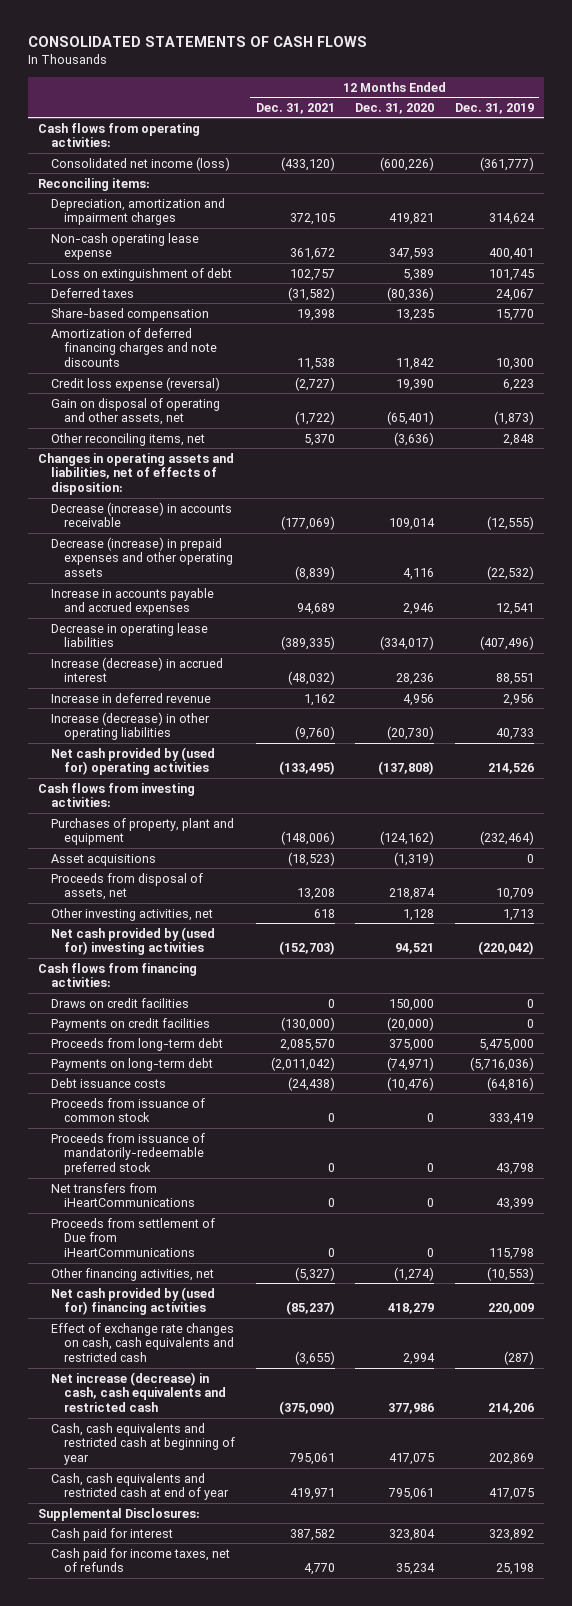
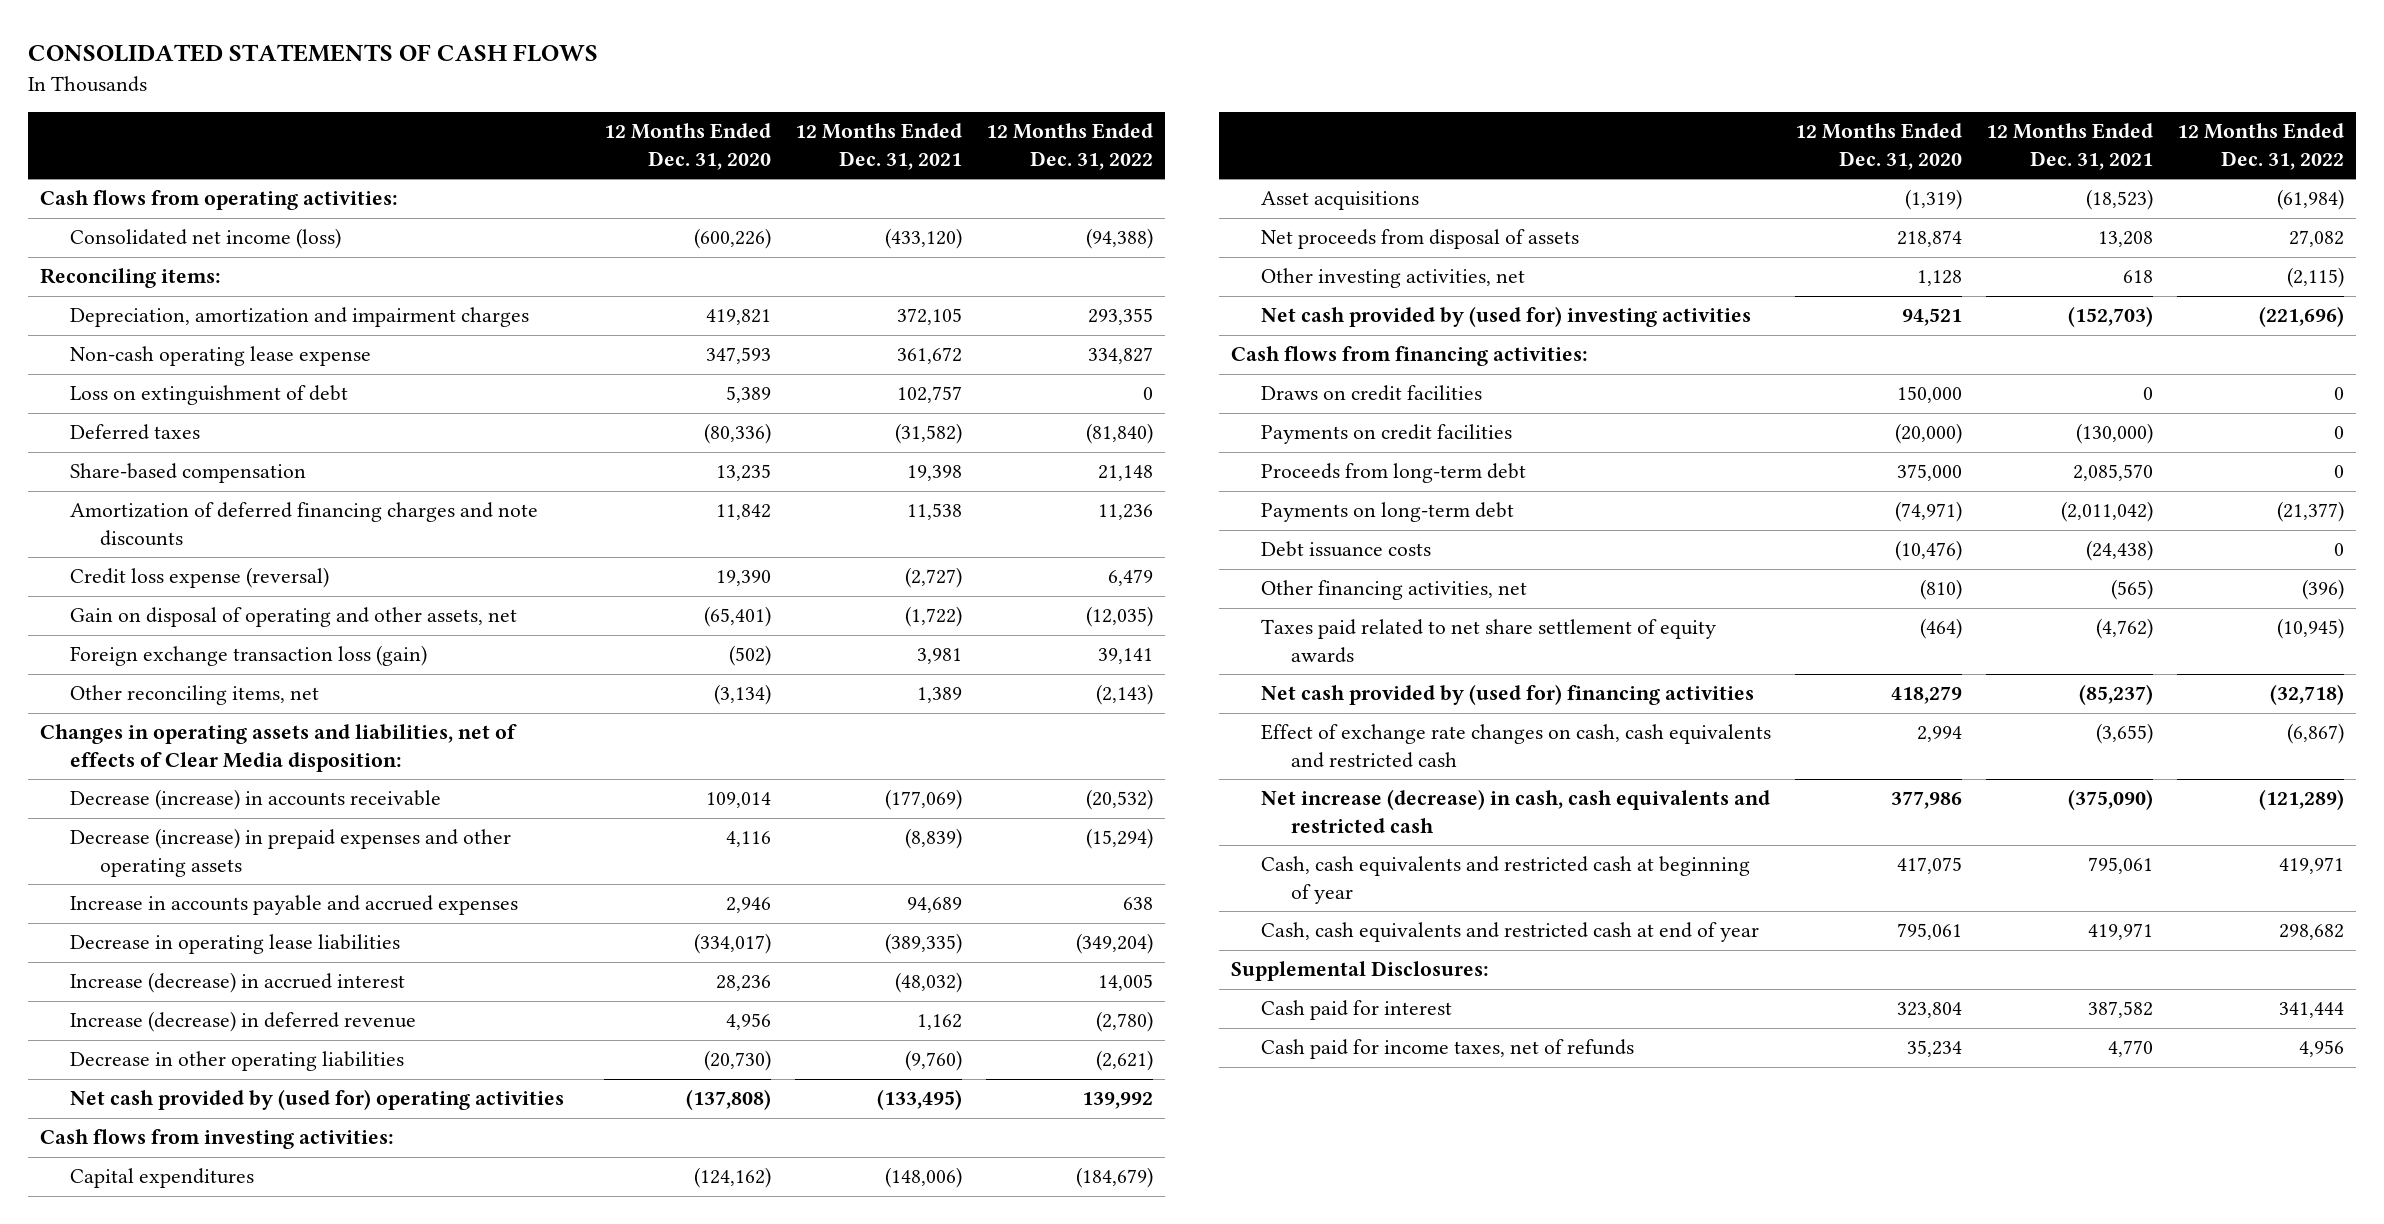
[454,102,534,114] Dec. 31, 2019 -> none
none -> [986,123,1154,171] 12 Months Ended Dec. 31, 2022
none -> [69,645,427,667] Foreign exchange transaction loss (gain)
[303,433,335,446] 5,370 -> [917,687,963,704] 1,389
[394,431,435,446] (3,636) -> [713,684,771,706] (3,134)
[37,452,234,495] Changes in operating assets and liabilities, net of effects of disposition: -> [40,724,518,773] Changes in operating assets and liabilities, net of effects of Clear Media disposition:
[50,692,211,703] Increase in deferred revenue -> [69,1011,416,1033] Increase (decrease) in deferred revenue
[50,711,210,741] Increase (decrease) in other operating liabilities -> [69,1051,404,1072] Decrease in other operating liabilities
[50,817,234,846] Purchases of property, plant and equipment -> [69,1168,254,1189] Capital expenditures
[50,872,203,901] Proceeds from disposal of assets, net -> [1260,229,1579,250] Net proceeds from disposal of assets
[50,1097,205,1123] Proceeds from issuance of common stock -> none
[50,1132,205,1175] Proceeds from issuance of mandatorily-redeemable preferred stock -> none
[50,1182,195,1208] Net transfers from iHeartCommunications -> none
[50,1217,215,1257] Proceeds from settlement of Due from iHeartCommunications -> none
[294,1266,335,1281] (5,327) -> [2111,579,2154,601] (565)
[394,1266,435,1281] (1,274) -> [1919,579,1962,601] (810)
none -> [1260,619,1716,664] Taxes paid related to net share settlement of equity awards

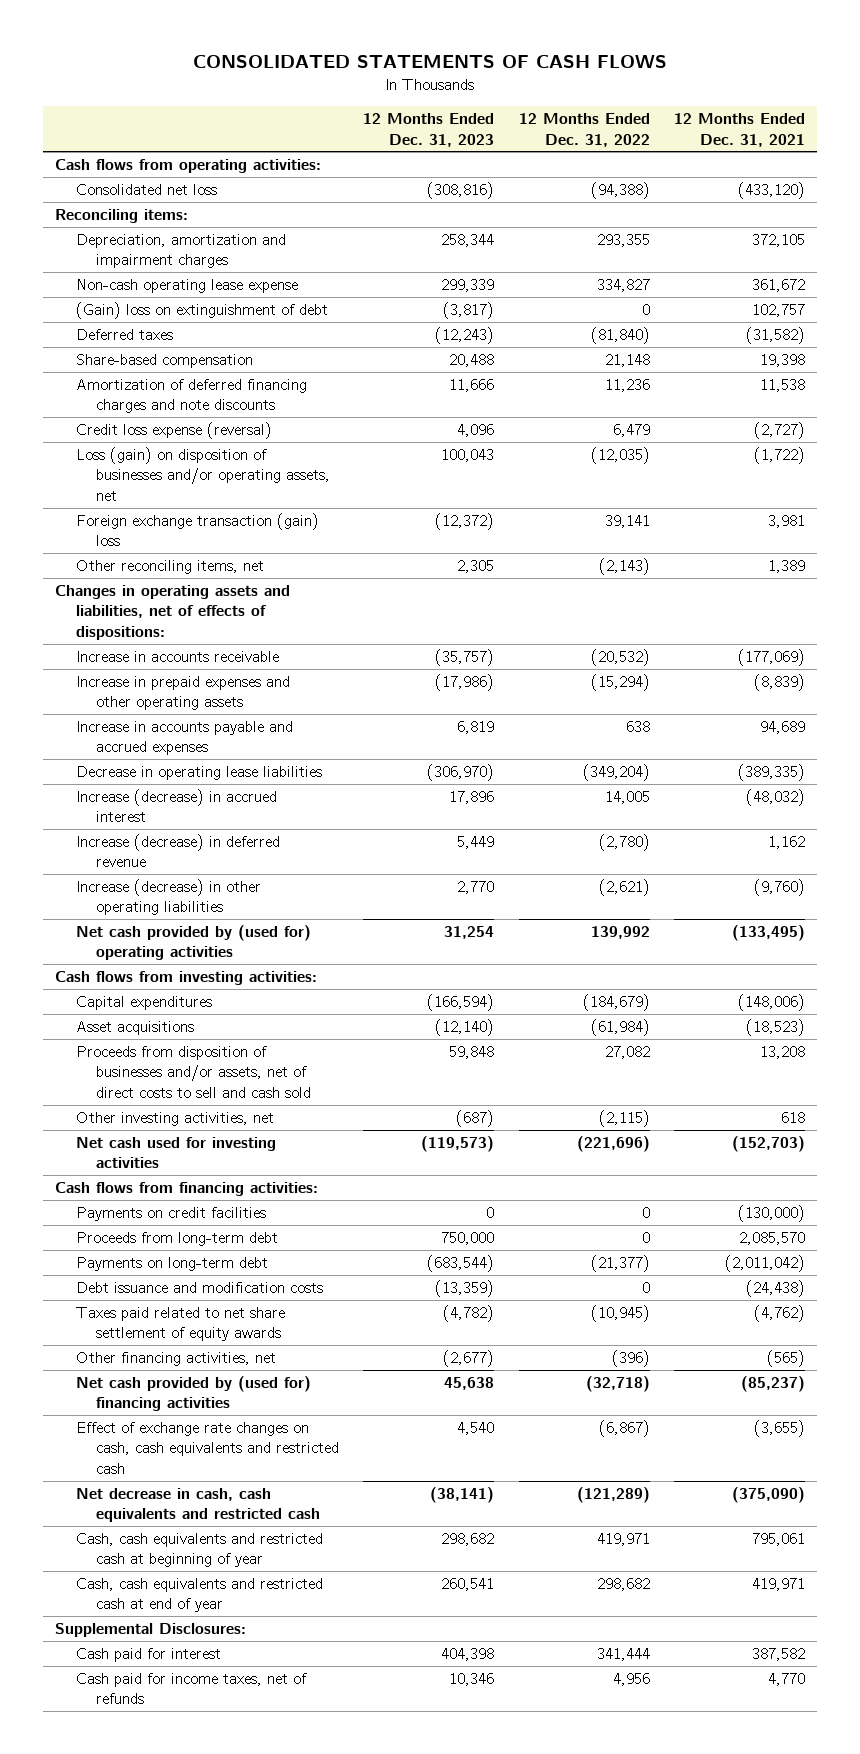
[603,123,771,171] 12 Months Ended Dec. 31, 2020 -> none
none -> [363,113,495,147] 12 Months Ended Dec. 31, 2023
[69,228,341,250] Consolidated net income (loss) -> [75,183,217,195] Consolidated net loss
[69,385,348,406] Loss on extinguishment of debt -> [75,301,328,319] (Gain) loss on extinguishment of debt
[69,607,517,628] Gain on disposal of operating and other assets, net -> [75,446,330,501] Loss (gain) on disposition of businesses and/or operating assets, net
[69,645,427,667] Foreign exchange transaction loss (gain) -> [75,512,319,547] Foreign exchange transaction (gain) loss
[40,724,518,773] Changes in operating assets and liabilities, net of effects of Clear Media disposition: -> [55,584,291,640] Changes in operating assets and liabilities, net of effects of dispositions:
[69,789,441,811] Decrease (increase) in accounts receivable -> [75,650,279,662] Increase in accounts receivable
[69,828,511,878] Decrease (increase) in prepaid expenses and other operating assets -> [75,675,290,711] Increase in prepaid expenses and other operating assets
[69,1051,404,1072] Decrease in other operating liabilities -> [75,878,261,916] Increase (decrease) in other operating liabilities
[1260,229,1579,250] Net proceeds from disposal of assets -> [75,1045,311,1098] Proceeds from disposition of businesses and/or assets, net of direct costs to sell and cash sold
[1260,306,1751,328] Net cash provided by (used for) investing activities -> [75,1136,276,1169] Net cash used for investing activities
[1260,385,1482,402] Draws on credit facilities -> none
[1260,541,1431,558] Debt issuance costs -> [75,1281,323,1293] Debt issuance and modification costs
[1260,580,1527,601] Other financing activities, net -> [75,1351,276,1366] Other financing activities, net
[1260,789,1770,834] Net increase (decrease) in cash, cash equivalents and restricted cash -> [75,1487,320,1523] Net decrease in cash, cash equivalents and restricted cash

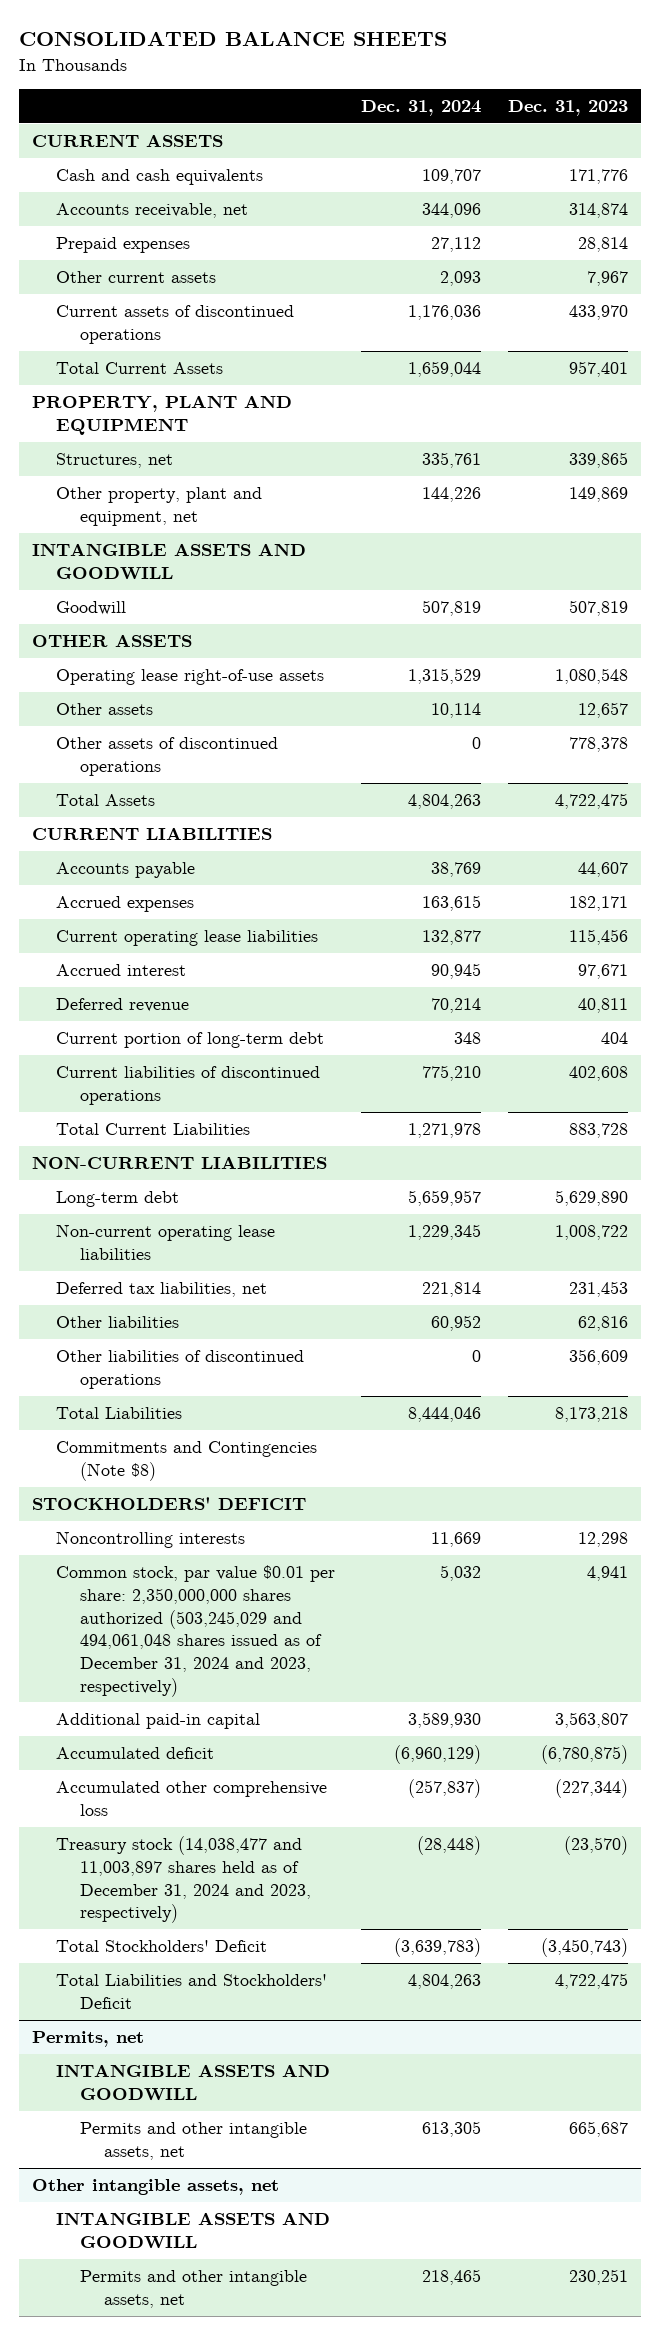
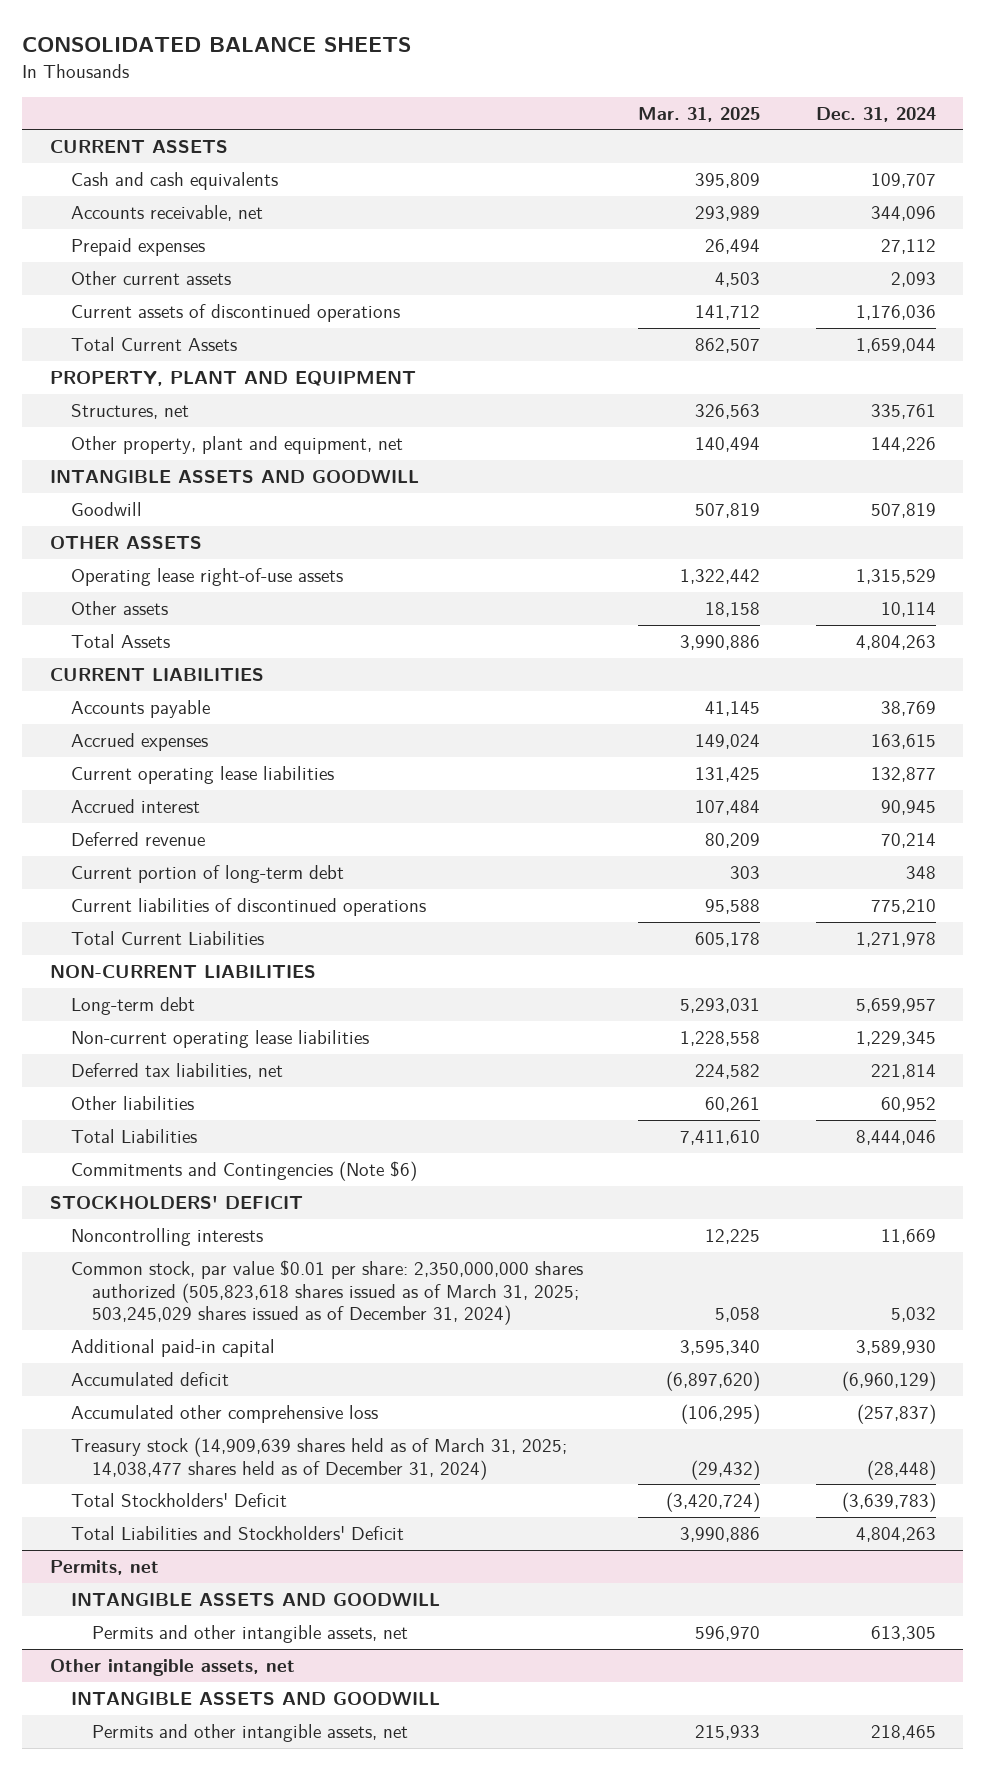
[508,99,629,116] Dec. 31, 2023 -> none
none -> [638,106,761,122] Mar. 31, 2025
[55,737,278,776] Other assets of discontinued operations -> none
[55,1350,304,1389] Other liabilities of discontinued operations -> none
[55,1441,317,1481] Commitments and Contingencies (Note $8) -> [71,1161,418,1182] Commitments and Contingencies (Note $6)
[55,1565,335,1697] Common stock, par value $0.01 per share: 2,350,000,000 shares authorized (503,245,029 and 494,061,048 shares issued as of December 31, 2024 and 2023, respectively) -> [71,1260,584,1326] Common stock, par value $0.01 per share: 2,350,000,000 shares authorized (505,823,618 shares issued as of March 31, 2025; 503,245,029 shares issued as of December 31, 2024)
[55,1836,311,1924] Treasury stock (14,038,477 and 11,003,897 shares held as of December 31, 2024 and 2023, respectively) -> [71,1437,568,1480] Treasury stock (14,909,639 shares held as of March 31, 2025; 14,038,477 shares held as of December 31, 2024)

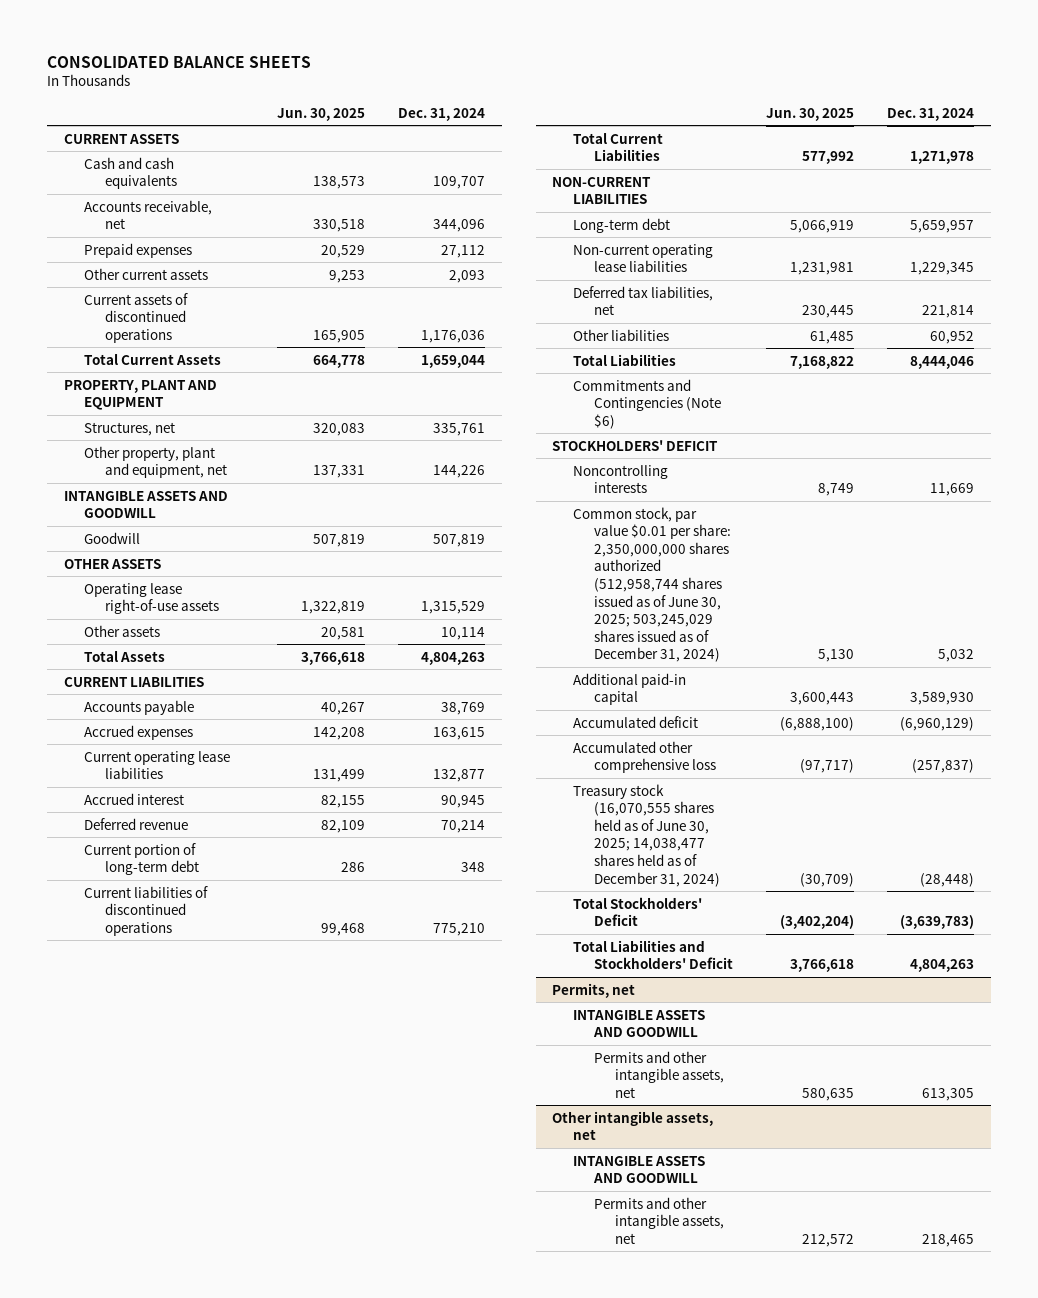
[638,106,761,122] Mar. 31, 2025 -> none
none -> [277,107,366,121] Jun. 30, 2025
[71,1260,584,1326] Common stock, par value $0.01 per share: 2,350,000,000 shares authorized (505,823,618 shares issued as of March 31, 2025; 503,245,029 shares issued as of December 31, 2024) -> [573,506,732,663] Common stock, par value $0.01 per share: 2,350,000,000 shares authorized (512,958,744 shares issued as of June 30, 2025; 503,245,029 shares issued as of December 31, 2024)
[71,1437,568,1480] Treasury stock (14,909,639 shares held as of March 31, 2025; 14,038,477 shares held as of December 31, 2024) -> [573,783,721,887] Treasury stock (16,070,555 shares held as of June 30, 2025; 14,038,477 shares held as of December 31, 2024)

